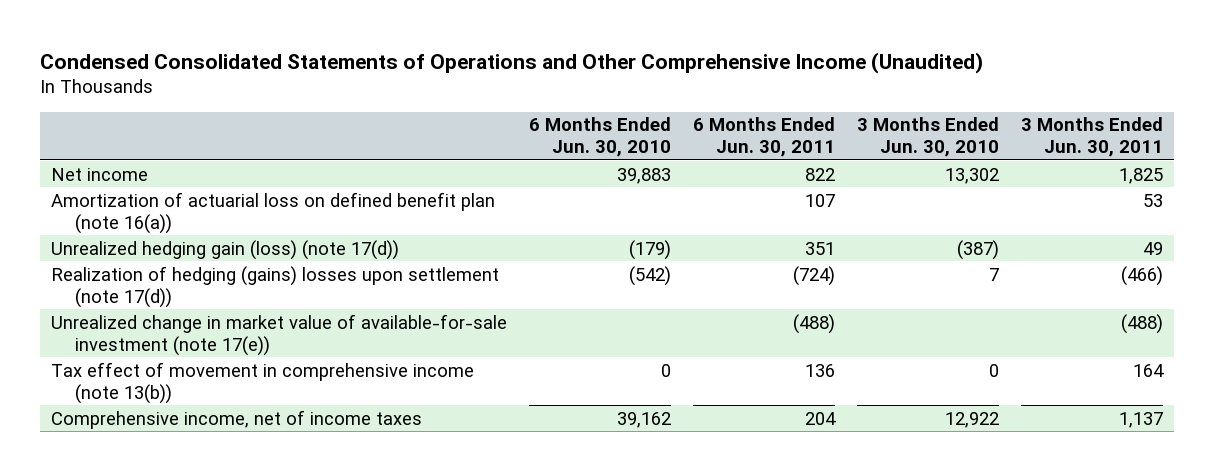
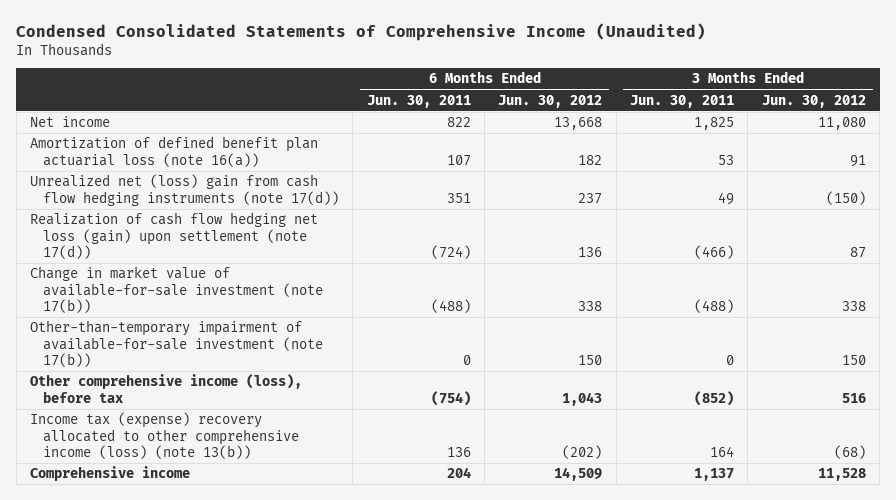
[40,51,984,74] Condensed Consolidated Statements of Operations and Other Comprehensive Income (Unaudited) -> [16,22,707,41] Condensed Consolidated Statements of Comprehensive Income (Unaudited)
[529,117,672,158] 6 Months Ended Jun. 30, 2010 -> none
[857,117,1000,158] 3 Months Ended Jun. 30, 2010 -> none
none -> [498,94,603,108] Jun. 30, 2012
none -> [761,94,866,108] Jun. 30, 2012
[51,191,496,234] Amortization of actuarial loss on defined benefit plan (note 16(a)) -> [30,136,319,167] Amortization of defined benefit plan actuarial loss (note 16(a))
[51,239,400,260] Unrealized hedging gain (loss) (note 17(d)) -> [30,174,339,206] Unrealized net (loss) gain from cash flow hedging instruments (note 17(d))
[51,265,500,308] Realization of hedging (gains) losses upon settlement (note 17(d)) -> [30,212,319,260] Realization of cash flow hedging net loss (gain) upon settlement (note 17(d))
[51,313,508,356] Unrealized change in market value of available-for-sale investment (note 17(e)) -> [30,266,323,314] Change in market value of available-for-sale investment (note 17(b))
none -> [30,320,323,368] Other-than-temporary impairment of available-for-sale investment (note 17(b))
none -> [30,374,303,403] Other comprehensive income (loss), before tax
[51,361,475,404] Tax effect of movement in comprehensive income (note 13(b)) -> [30,412,299,460] Income tax (expense) recovery allocated to other comprehensive income (loss) (note 13(b))
[51,409,423,429] Comprehensive income, net of income taxes -> [30,466,191,482] Comprehensive income

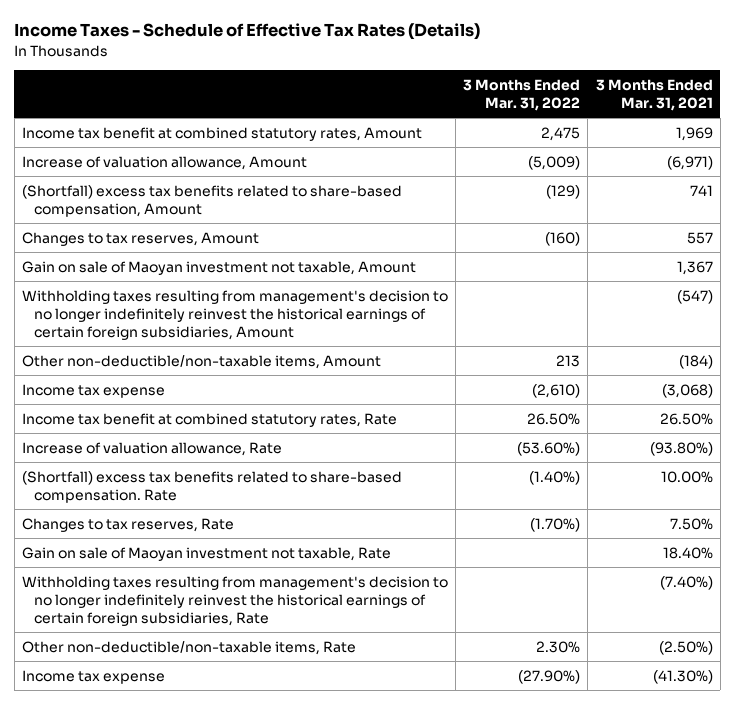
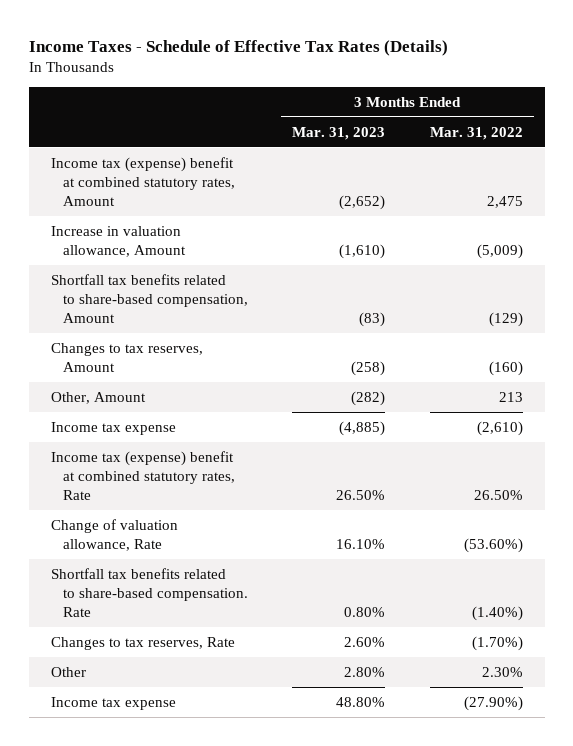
[595,78,713,111] 3 Months Ended Mar. 31, 2021 -> none
none -> [292,126,386,140] Mar. 31, 2023
[21,126,422,141] Income tax benefit at combined statutory rates, Amount -> [50,156,236,207] Income tax (expense) benefit at combined statutory rates, Amount
[21,155,307,170] Increase of valuation allowance, Amount -> [50,225,187,258] Increase in valuation allowance, Amount
[21,184,402,217] (Shortfall) excess tax benefits related to share-based compensation, Amount -> [50,273,249,324] Shortfall tax benefits related to share-based compensation, Amount
[21,260,416,275] Gain on sale of Maoyan investment not taxable, Amount -> none
[21,289,448,341] Withholding taxes resulting from management's decision to no longer indefinitely reinvest the historical earnings of certain foreign subsidiaries, Amount -> none
[21,354,381,369] Other non-deductible/non-taxable items, Amount -> [50,391,146,404] Other, Amount
[21,412,397,427] Income tax benefit at combined statutory rates, Rate -> [50,450,236,501] Income tax (expense) benefit at combined statutory rates, Rate
[21,441,282,456] Increase of valuation allowance, Rate -> [50,518,178,552] Change of valuation allowance, Rate
[21,470,402,503] (Shortfall) excess tax benefits related to share-based compensation. Rate -> [50,567,249,618] Shortfall tax benefits related to share-based compensation. Rate
[21,546,391,561] Gain on sale of Maoyan investment not taxable, Rate -> none
[21,575,448,627] Withholding taxes resulting from management's decision to no longer indefinitely reinvest the historical earnings of certain foreign subsidiaries, Rate -> none
[21,640,356,655] Other non-deductible/non-taxable items, Rate -> none
none -> [50,666,86,677] Other

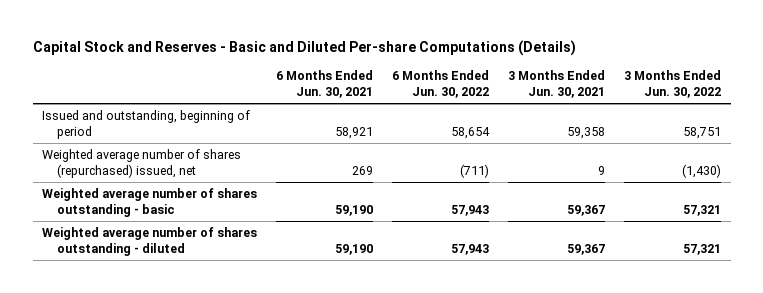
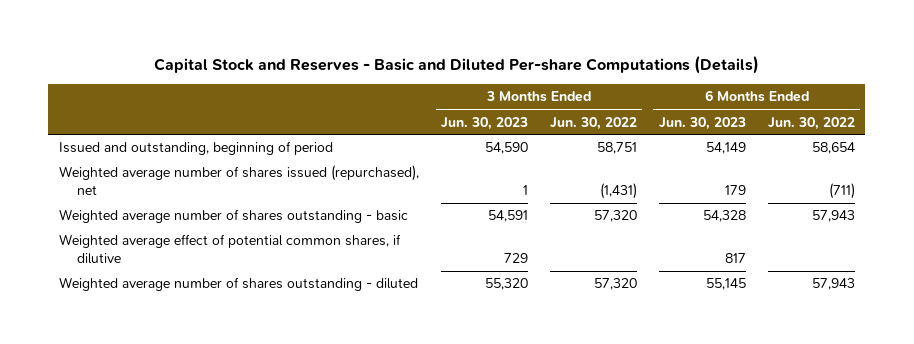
[276,70,374,98] 6 Months Ended Jun. 30, 2021 -> none
[508,70,606,98] 3 Months Ended Jun. 30, 2021 -> none
none -> [441,116,529,130] Jun. 30, 2023
none -> [658,116,746,130] Jun. 30, 2023
[42,149,242,178] Weighted average number of shares (repurchased) issued, net -> [59,165,420,196] Weighted average number of shares issued (repurchased), net
[682,163,722,178] (1,430) -> [599,183,637,200] (1,431)
[683,204,722,216] 57,321 -> [593,210,637,223] 57,320
none -> [59,234,402,265] Weighted average effect of potential common shares, if dilutive
[683,243,722,255] 57,321 -> [593,278,637,291] 57,320

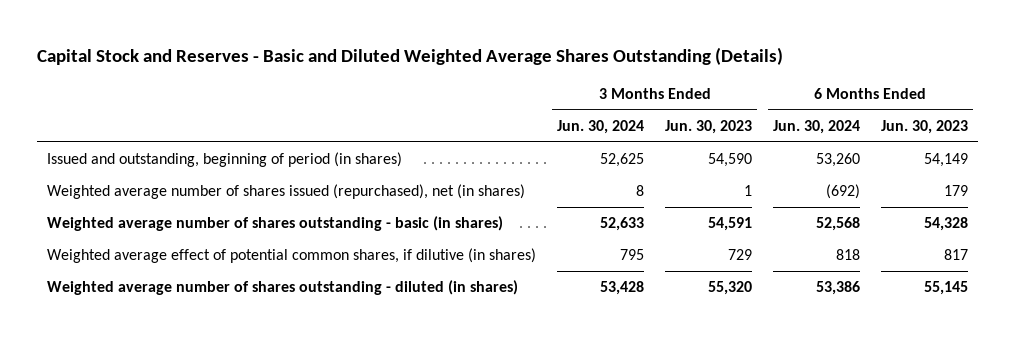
[153,56,759,75] Capital Stock and Reserves - Basic and Diluted Per-share Computations (Details) -> [36,46,783,65] Capital Stock and Reserves - Basic and Diluted Weighted Average Shares Outstanding (Details)
[549,116,637,130] Jun. 30, 2022 -> none
[767,116,855,130] Jun. 30, 2022 -> none
none -> [557,120,645,135] Jun. 30, 2024
none -> [772,120,860,135] Jun. 30, 2024
[59,141,334,156] Issued and outstanding, beginning of period -> [47,152,403,168] Issued and outstanding, beginning of period (in shares)
[59,165,420,196] Weighted average number of shares issued (repurchased), net -> [47,184,526,200] Weighted average number of shares issued (repurchased), net (in shares)
[59,209,409,224] Weighted average number of shares outstanding - basic -> [47,216,504,232] Weighted average number of shares outstanding - basic (in shares)
[59,234,402,265] Weighted average effect of potential common shares, if dilutive -> [47,248,537,264] Weighted average effect of potential common shares, if dilutive (in shares)
[59,277,419,292] Weighted average number of shares outstanding - diluted -> [47,280,519,296] Weighted average number of shares outstanding - diluted (in shares)

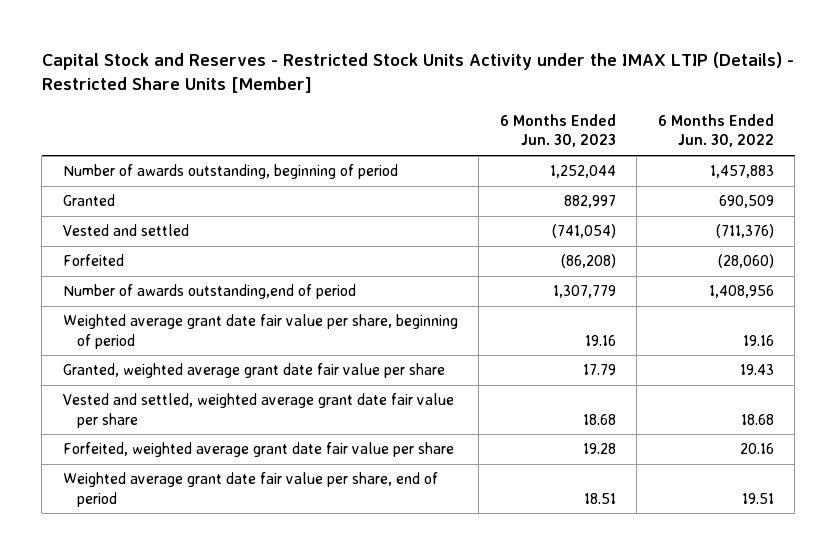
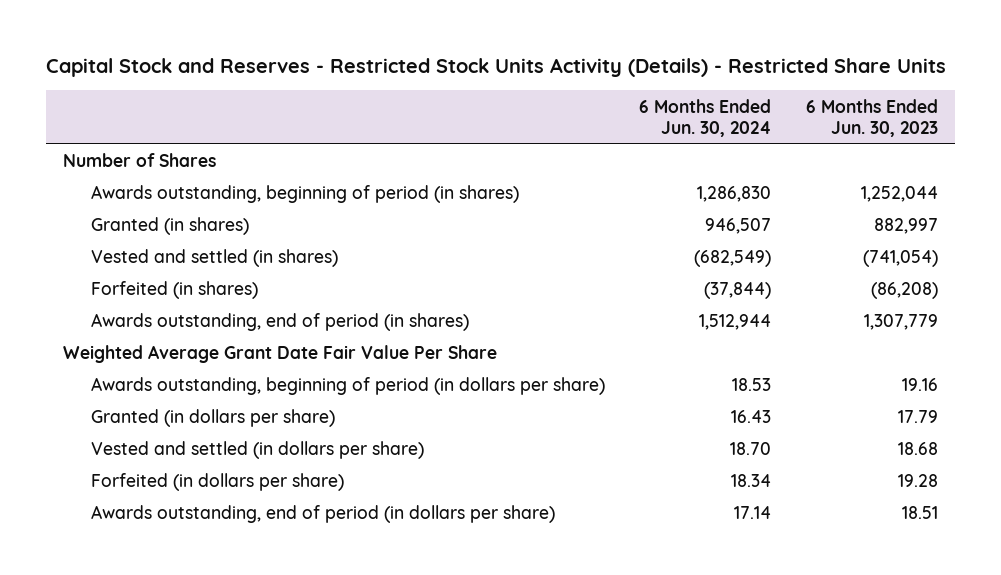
[41,51,794,94] Capital Stock and Reserves - Restricted Stock Units Activity under the IMAX LTIP (Details) - Restricted Share Units [Member] -> [46,58,947,78] Capital Stock and Reserves - Restricted Stock Units Activity (Details) - Restricted Share Units
[657,114,774,148] 6 Months Ended Jun. 30, 2022 -> none
none -> [639,98,772,138] 6 Months Ended Jun. 30, 2024
none -> [63,153,217,168] Number of Shares
[62,164,398,180] Number of awards outstanding, beginning of period -> [90,185,519,204] Awards outstanding, beginning of period (in shares)
[62,194,115,207] Granted -> [90,217,249,236] Granted (in shares)
[62,224,189,237] Vested and settled -> [90,249,338,268] Vested and settled (in shares)
[62,254,124,267] Forfeited -> [90,281,258,300] Forfeited (in shares)
[62,284,356,300] Number of awards outstanding,end of period -> [90,313,469,332] Awards outstanding, end of period (in shares)
none -> [63,345,498,364] Weighted Average Grant Date Fair Value Per Share
[62,314,458,349] Weighted average grant date fair value per share, beginning of period -> [90,377,605,396] Awards outstanding, beginning of period (in dollars per share)
[62,363,445,379] Granted, weighted average grant date fair value per share -> [90,409,335,428] Granted (in dollars per share)
[62,393,454,428] Vested and settled, weighted average grant date fair value per share -> [90,441,424,460] Vested and settled (in dollars per share)
[62,442,454,458] Forfeited, weighted average grant date fair value per share -> [90,473,344,492] Forfeited (in dollars per share)
[62,472,438,507] Weighted average grant date fair value per share, end of period -> [90,505,555,524] Awards outstanding, end of period (in dollars per share)

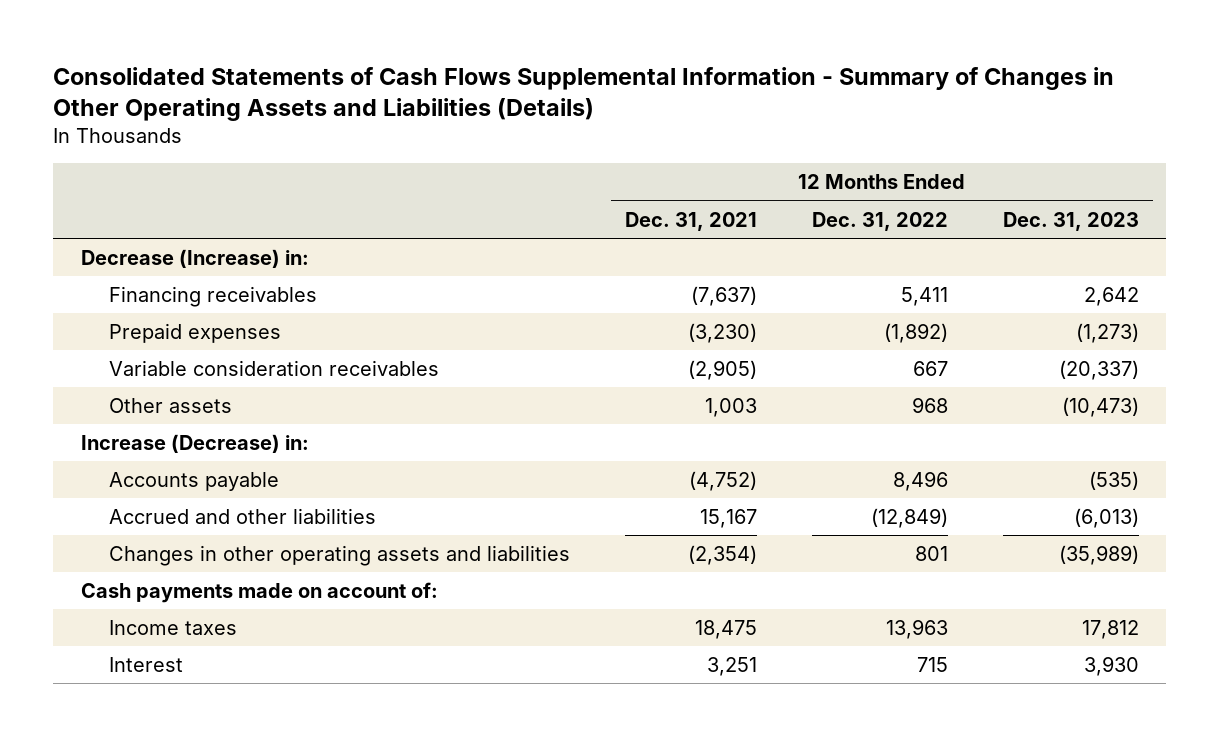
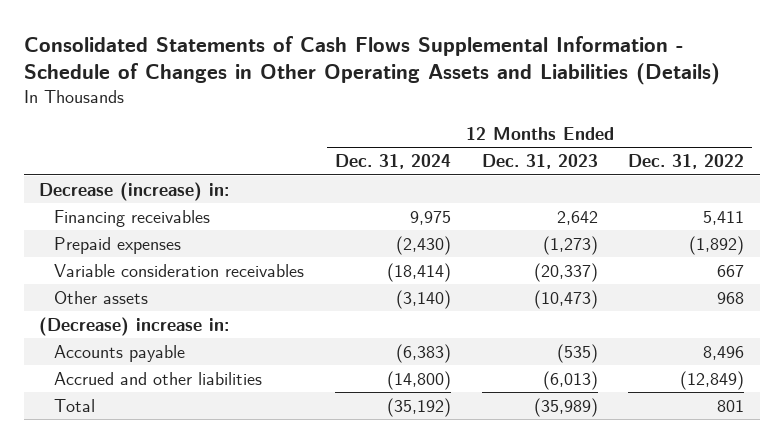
[53,66,1115,121] Consolidated Statements of Cash Flows Supplemental Information - Summary of Changes in Other Operating Assets and Liabilities (Details) -> [24,35,721,85] Consolidated Statements of Cash Flows Supplemental Information - Schedule of Changes in Other Operating Assets and Liabilities (Details)
[625,211,758,231] Dec. 31, 2021 -> none
none -> [335,154,452,170] Dec. 31, 2024
[80,249,309,269] Decrease (Increase) in: -> [39,181,230,201] Decrease (increase) in:
[80,434,309,454] Increase (Decrease) in: -> [39,316,230,336] (Decrease) increase in:
[80,582,438,604] Cash payments made on account of: -> none
[109,620,238,636] Income taxes -> none
[109,657,184,673] Interest -> none
[109,545,571,567] Changes in other operating assets and liabilities -> [54,398,96,412] Total

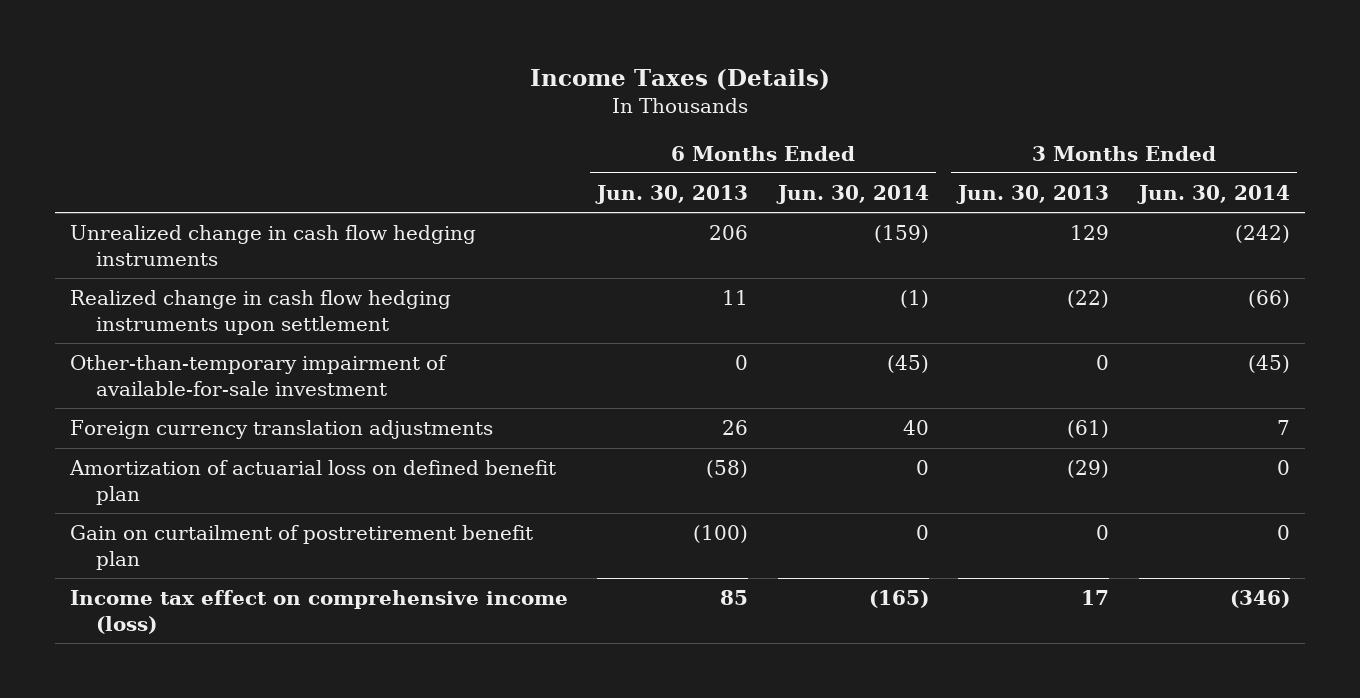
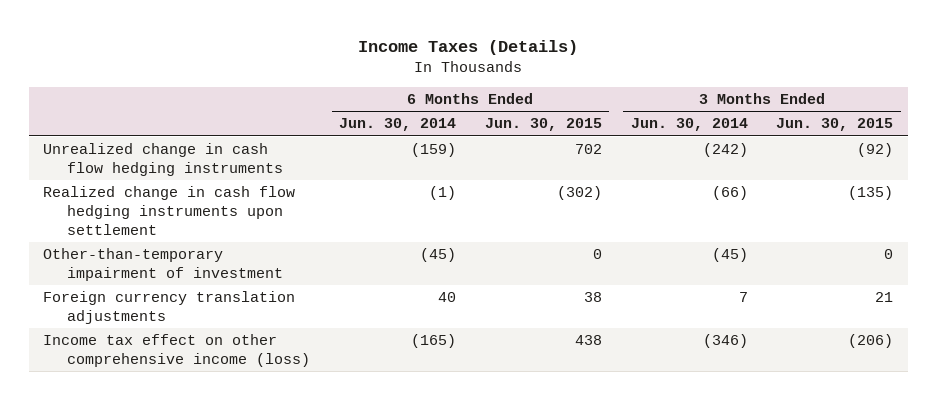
[595,185,749,205] Jun. 30, 2013 -> none
[956,185,1110,205] Jun. 30, 2013 -> none
none -> [484,118,602,132] Jun. 30, 2015
none -> [776,118,894,132] Jun. 30, 2015
[69,355,447,397] Other-than-temporary impairment of available-for-sale investment -> [43,248,283,281] Other-than-temporary impairment of investment
[68,460,556,506] Amortization of actuarial loss on defined benefit plan -> none
[69,525,533,571] Gain on curtailment of postretirement benefit plan -> none
[69,590,568,635] Income tax effect on comprehensive income (loss) -> [43,334,310,367] Income tax effect on other comprehensive income (loss)

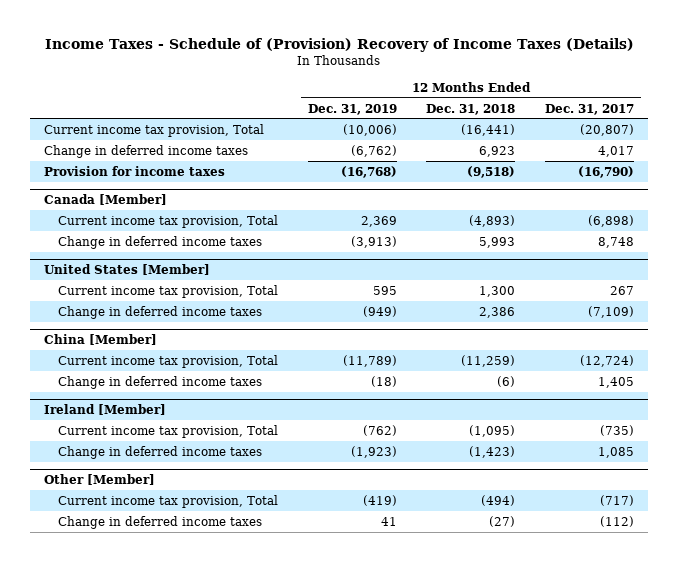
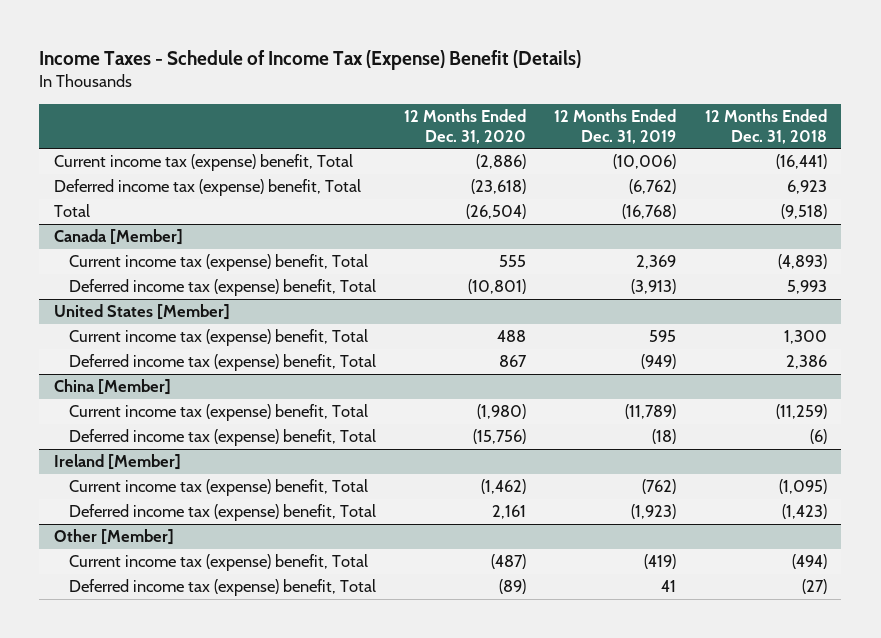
[44,37,634,52] Income Taxes - Schedule of (Provision) Recovery of Income Taxes (Details) -> [39,49,582,70] Income Taxes - Schedule of Income Tax (Expense) Benefit (Details)
[544,103,634,115] Dec. 31, 2017 -> none
none -> [404,108,527,144] 12 Months Ended Dec. 31, 2020
[44,123,265,137] Current income tax provision, Total -> [53,154,353,172] Current income tax (expense) benefit, Total
[44,144,249,158] Change in deferred income taxes -> [53,179,361,197] Deferred income tax (expense) benefit, Total
[44,165,226,176] Provision for income taxes -> [53,204,90,218] Total
[58,214,279,228] Current income tax provision, Total -> [68,254,368,272] Current income tax (expense) benefit, Total
[58,235,263,249] Change in deferred income taxes -> [68,279,376,297] Deferred income tax (expense) benefit, Total
[58,284,279,298] Current income tax provision, Total -> [68,329,368,347] Current income tax (expense) benefit, Total
[58,305,263,319] Change in deferred income taxes -> [68,354,376,372] Deferred income tax (expense) benefit, Total
[58,354,279,368] Current income tax provision, Total -> [68,404,368,422] Current income tax (expense) benefit, Total
[58,375,263,389] Change in deferred income taxes -> [68,429,376,447] Deferred income tax (expense) benefit, Total
[58,424,279,438] Current income tax provision, Total -> [68,479,368,497] Current income tax (expense) benefit, Total
[58,445,263,459] Change in deferred income taxes -> [68,504,376,522] Deferred income tax (expense) benefit, Total
[58,494,279,508] Current income tax provision, Total -> [68,554,368,572] Current income tax (expense) benefit, Total
[58,515,263,529] Change in deferred income taxes -> [68,579,376,597] Deferred income tax (expense) benefit, Total

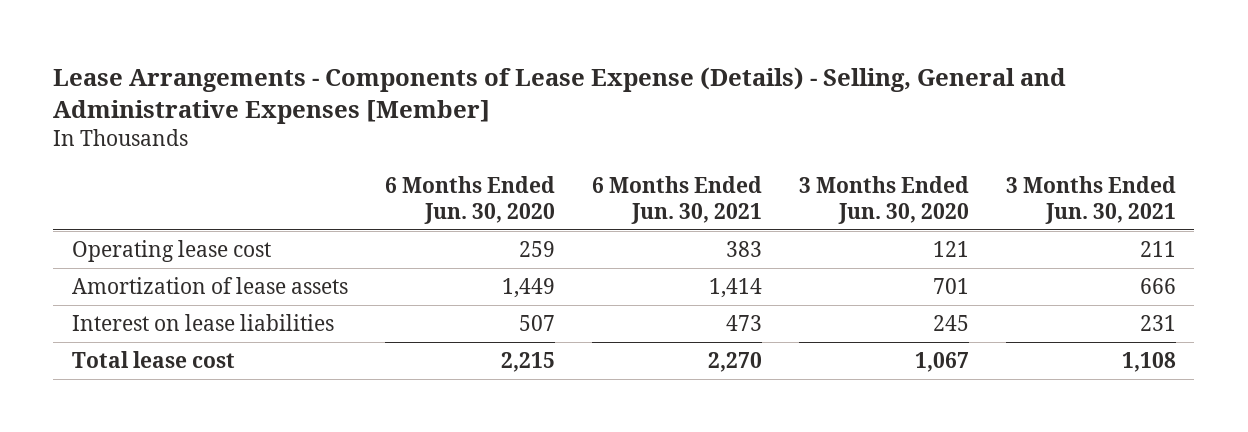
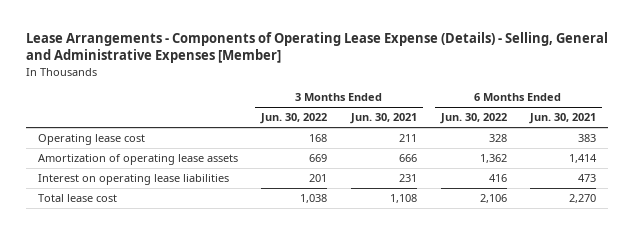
[53,66,1067,125] Lease Arrangements - Components of Lease Expense (Details) - Selling, General and Administrative Expenses [Member] -> [25,32,608,64] Lease Arrangements - Components of Operating Lease Expense (Details) - Selling, General and Administrative Expenses [Member]
[384,176,555,224] 6 Months Ended Jun. 30, 2020 -> none
[798,176,969,224] 3 Months Ended Jun. 30, 2020 -> none
none -> [260,113,328,125] Jun. 30, 2022
none -> [439,113,507,125] Jun. 30, 2022
[71,276,348,294] Amortization of lease assets -> [37,154,238,166] Amortization of operating lease assets
[71,313,334,331] Interest on lease liabilities -> [37,174,229,186] Interest on operating lease liabilities

